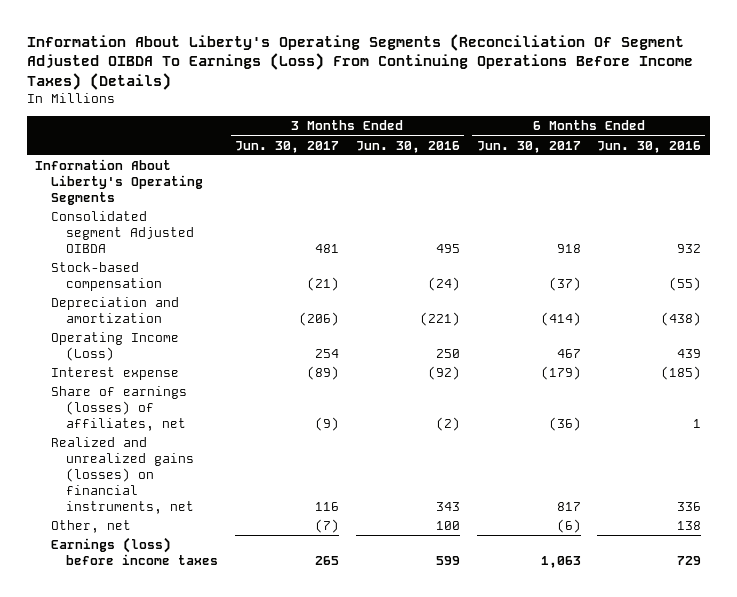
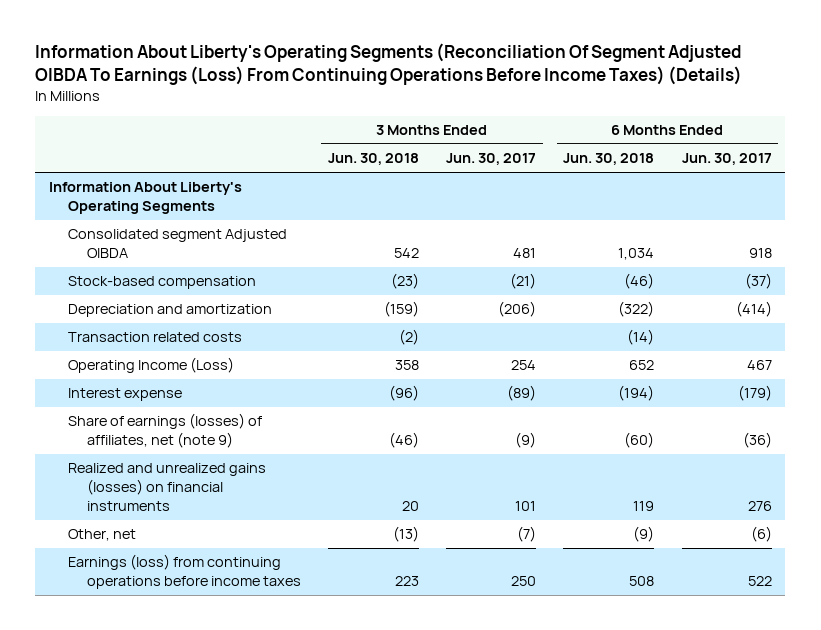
[355,140,460,153] Jun. 30, 2016 -> none
[597,140,702,153] Jun. 30, 2016 -> none
none -> [328,153,420,166] Jun. 30, 2018
none -> [563,153,655,166] Jun. 30, 2018
none -> [68,332,243,343] Transaction related costs
[50,386,187,431] Share of earnings (losses) of affiliates, net -> [68,413,263,449] Share of earnings (losses) of affiliates, net (note 9)
[50,437,195,514] Realized and unrealized gains (losses) on financial instruments, net -> [68,463,267,511] Realized and unrealized gains (losses) on financial instruments
[315,501,340,511] 116 -> [515,500,537,511] 101
[556,501,581,511] 817 -> [747,500,772,511] 276
[50,537,219,566] Earnings (loss) before income taxes -> [68,554,302,590] Earnings (loss) from continuing operations before income taxes
[315,556,340,566] 265 -> [511,576,537,587] 250
[540,556,581,569] 1,063 -> [747,576,772,587] 522

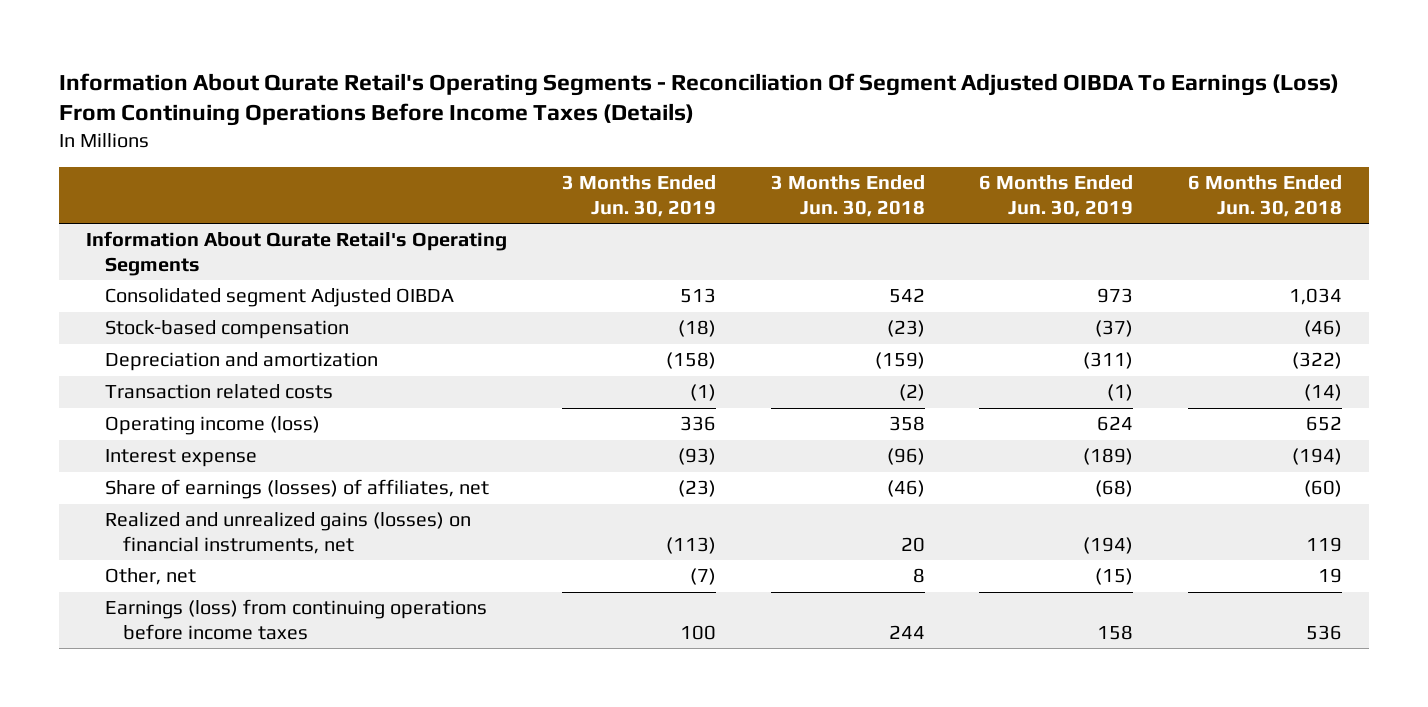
[35,43,743,86] Information About Liberty's Operating Segments (Reconciliation Of Segment Adjusted OIBDA To Earnings (Loss) From Continuing Operations Before Income Taxes) (Details) -> [58,72,1339,127] Information About Qurate Retail's Operating Segments - Reconciliation Of Segment Adjusted OIBDA To Earnings (Loss) From Continuing Operations Before Income Taxes (Details)
[446,153,537,166] Jun. 30, 2017 -> none
[681,153,772,166] Jun. 30, 2017 -> none
none -> [561,175,716,217] 3 Months Ended Jun. 30, 2019
none -> [979,175,1134,217] 6 Months Ended Jun. 30, 2019
[49,182,243,215] Information About Liberty's Operating Segments -> [86,231,508,276] Information About Qurate Retail's Operating Segments
[68,357,235,374] Operating Income (Loss) -> [104,416,320,436] Operating income (loss)
[68,413,263,449] Share of earnings (losses) of affiliates, net (note 9) -> [104,479,489,500] Share of earnings (losses) of affiliates, net
[68,463,267,511] Realized and unrealized gains (losses) on financial instruments -> [104,512,471,554] Realized and unrealized gains (losses) on financial instruments, net
[393,526,420,543] (13) -> [912,568,925,584] 8
[633,526,655,543] (9) -> [1317,568,1342,584] 19
[395,576,420,587] 223 -> [888,624,925,639] 244
[629,576,655,587] 508 -> [1305,624,1342,640] 536

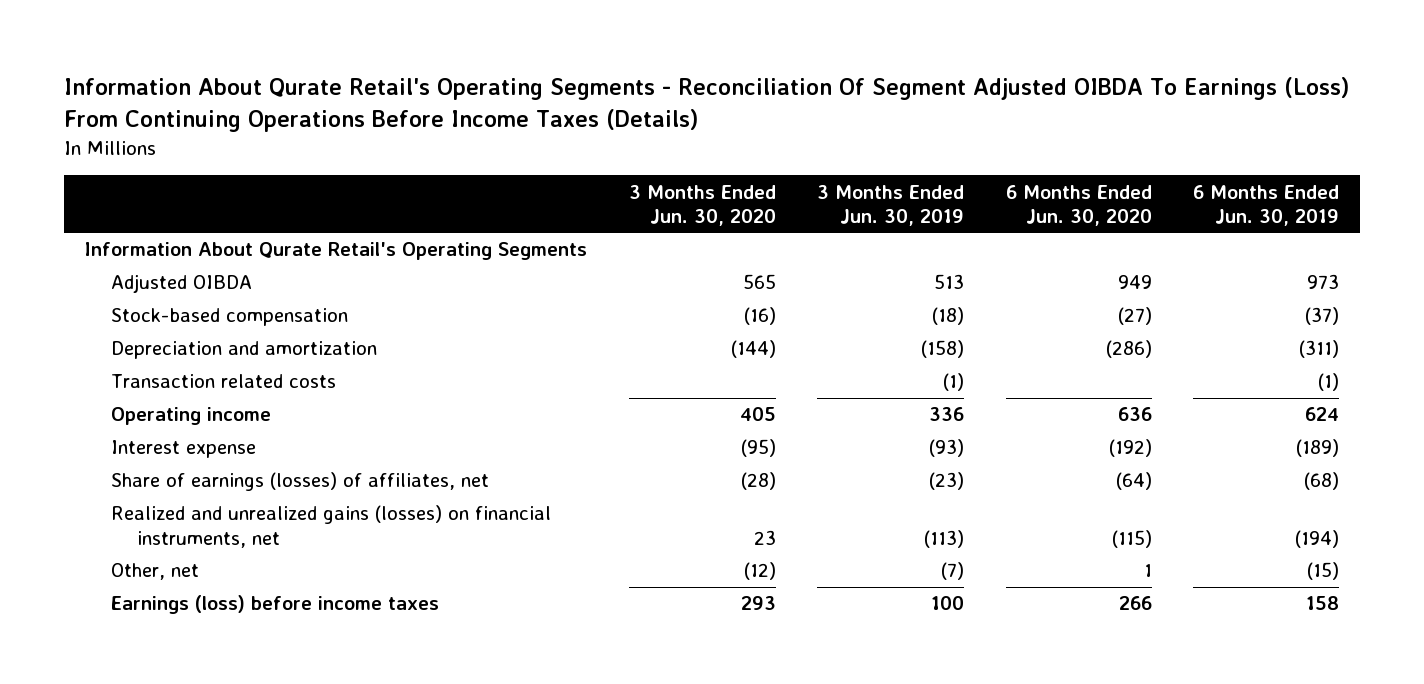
[770,175,925,217] 3 Months Ended Jun. 30, 2018 -> none
[1187,175,1342,217] 6 Months Ended Jun. 30, 2018 -> none
none -> [628,184,776,227] 3 Months Ended Jun. 30, 2020
none -> [1005,184,1152,227] 6 Months Ended Jun. 30, 2020
[104,288,454,308] Consolidated segment Adjusted OIBDA -> [110,274,252,294] Adjusted OIBDA
[104,416,320,436] Operating income (loss) -> [110,407,271,426] Operating income
[104,599,487,640] Earnings (loss) from continuing operations before income taxes -> [110,595,439,615] Earnings (loss) before income taxes

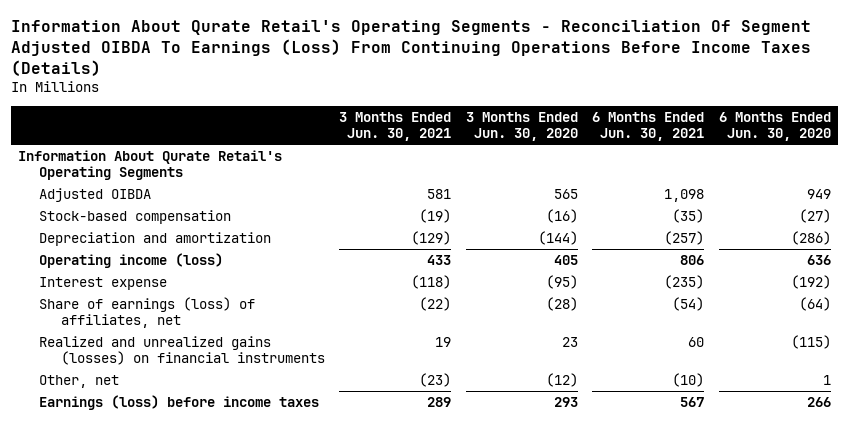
[817,184,965,227] 3 Months Ended Jun. 30, 2019 -> none
[1193,184,1340,227] 6 Months Ended Jun. 30, 2019 -> none
none -> [339,111,452,142] 3 Months Ended Jun. 30, 2021
none -> [592,111,705,142] 6 Months Ended Jun. 30, 2021
[110,374,336,389] Transaction related costs -> none
[110,407,271,426] Operating income -> [39,252,224,268] Operating income (loss)
[110,472,489,492] Share of earnings (losses) of affiliates, net -> [39,296,256,329] Share of earnings (loss) of affiliates, net
[110,505,551,548] Realized and unrealized gains (losses) on financial instruments, net -> [39,335,325,366] Realized and unrealized gains (losses) on financial instruments

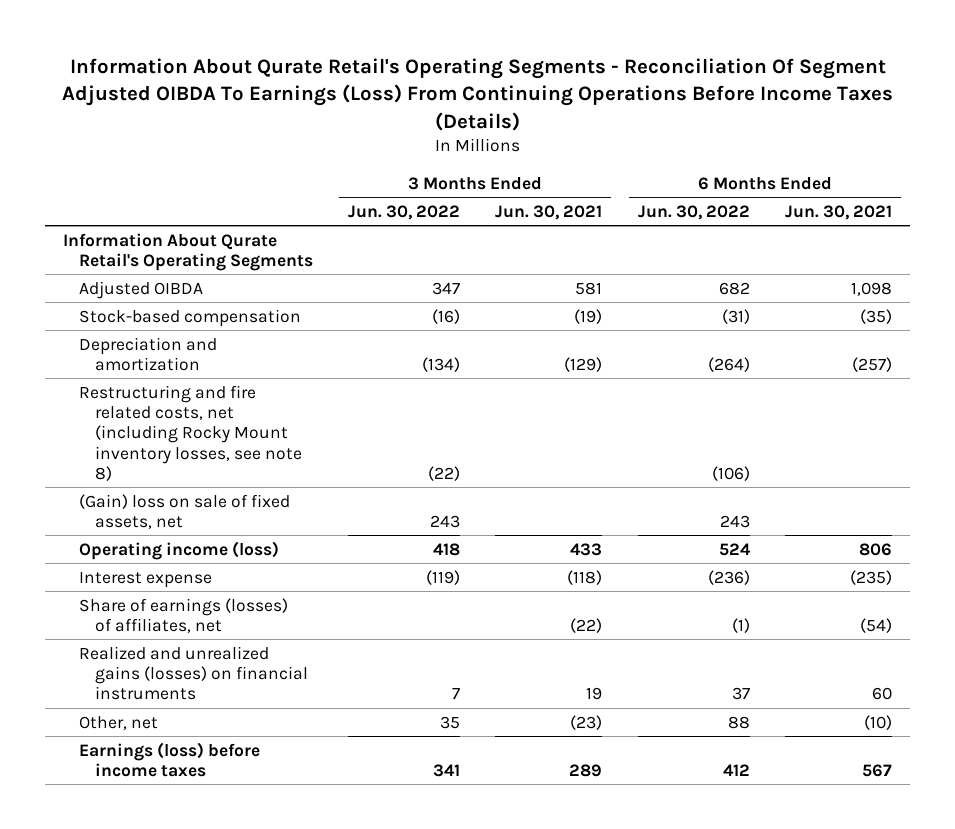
[465,111,578,142] 3 Months Ended Jun. 30, 2020 -> none
[718,111,831,142] 6 Months Ended Jun. 30, 2020 -> none
none -> [348,204,461,220] Jun. 30, 2022
none -> [637,204,750,220] Jun. 30, 2022
none -> [78,384,302,481] Restructuring and fire related costs, net (including Rocky Mount inventory losses, see note 8)
none -> [78,493,290,529] (Gain) loss on sale of fixed assets, net
[39,296,256,329] Share of earnings (loss) of affiliates, net -> [78,597,288,633] Share of earnings (losses) of affiliates, net

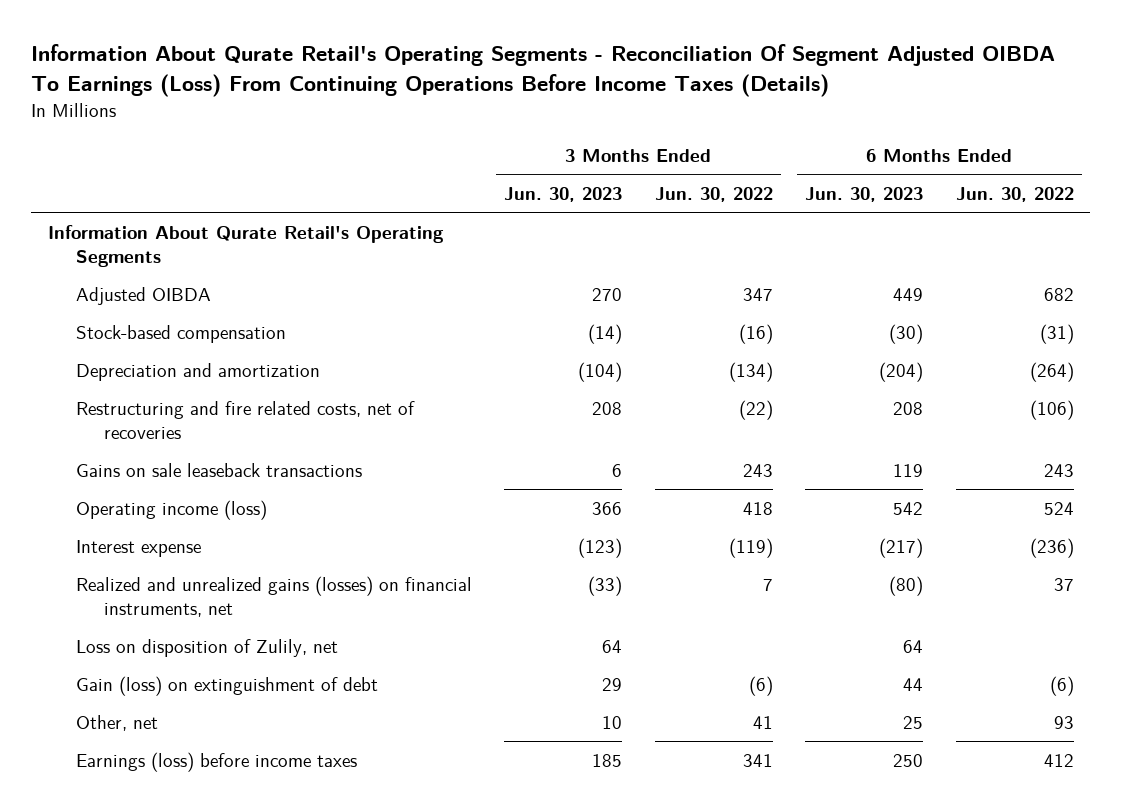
[495,204,603,220] Jun. 30, 2021 -> none
[785,204,893,220] Jun. 30, 2021 -> none
none -> [504,186,623,202] Jun. 30, 2023
none -> [805,186,924,202] Jun. 30, 2023
[78,384,302,481] Restructuring and fire related costs, net (including Rocky Mount inventory losses, see note 8) -> [75,400,415,440] Restructuring and fire related costs, net of recoveries
[78,493,290,529] (Gain) loss on sale of fixed assets, net -> [75,462,362,477] Gains on sale leaseback transactions
[78,597,288,633] Share of earnings (losses) of affiliates, net -> none
[78,645,308,701] Realized and unrealized gains (losses) on financial instruments -> [75,575,472,618] Realized and unrealized gains (losses) on financial instruments, net
none -> [75,638,338,657] Loss on disposition of Zulily, net
none -> [75,675,378,696] Gain (loss) on extinguishment of debt
[440,715,461,729] 35 -> [752,715,773,729] 41
[727,715,750,729] 88 -> [1053,715,1074,729] 93

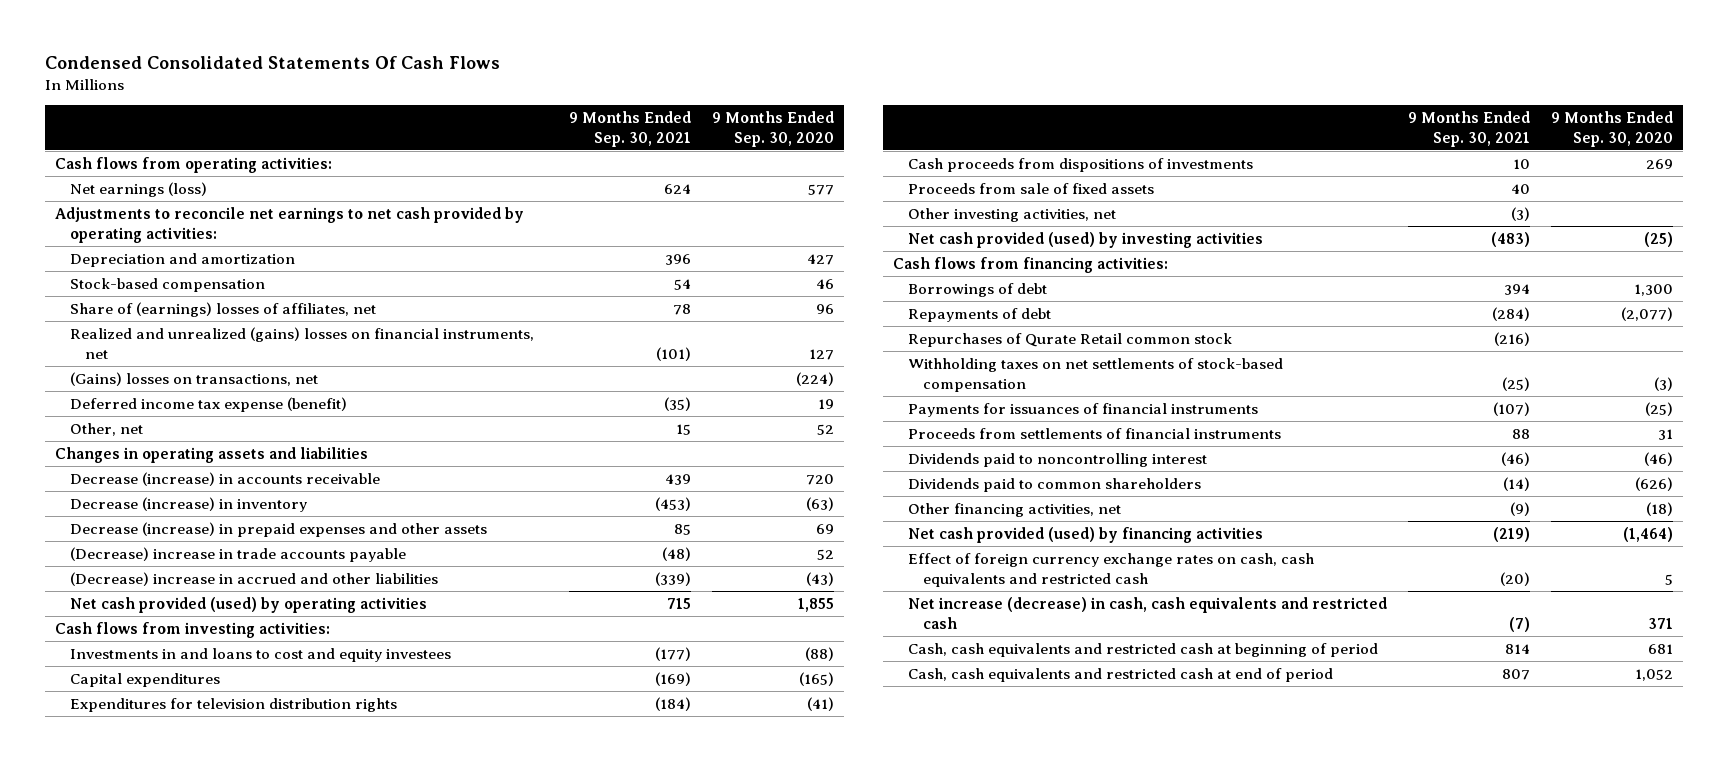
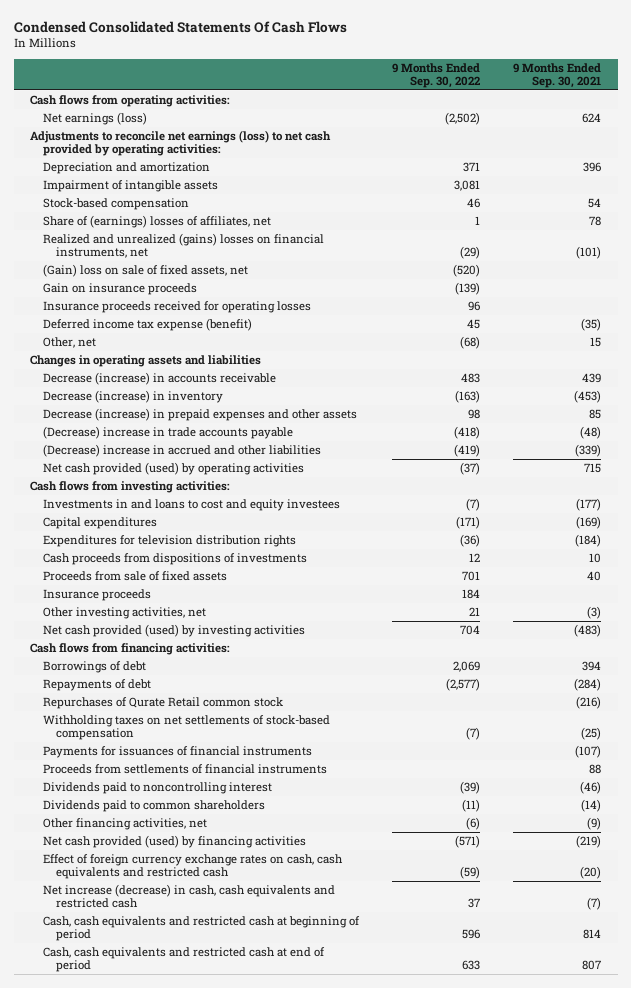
[711,110,834,147] 9 Months Ended Sep. 30, 2020 -> none
none -> [391,62,480,89] 9 Months Ended Sep. 30, 2022
[54,206,524,243] Adjustments to reconcile net earnings to net cash provided by operating activities: -> [30,129,332,157] Adjustments to reconcile net earnings (loss) to net cash provided by operating activities:
none -> [42,179,218,192] Impairment of intangible assets
[69,371,318,386] (Gains) losses on transactions, net -> none
none -> [42,263,248,277] (Gain) loss on sale of fixed assets, net
none -> [42,282,197,295] Gain on insurance proceeds
none -> [42,300,311,313] Insurance proceeds received for operating losses
none -> [42,588,151,601] Insurance proceeds

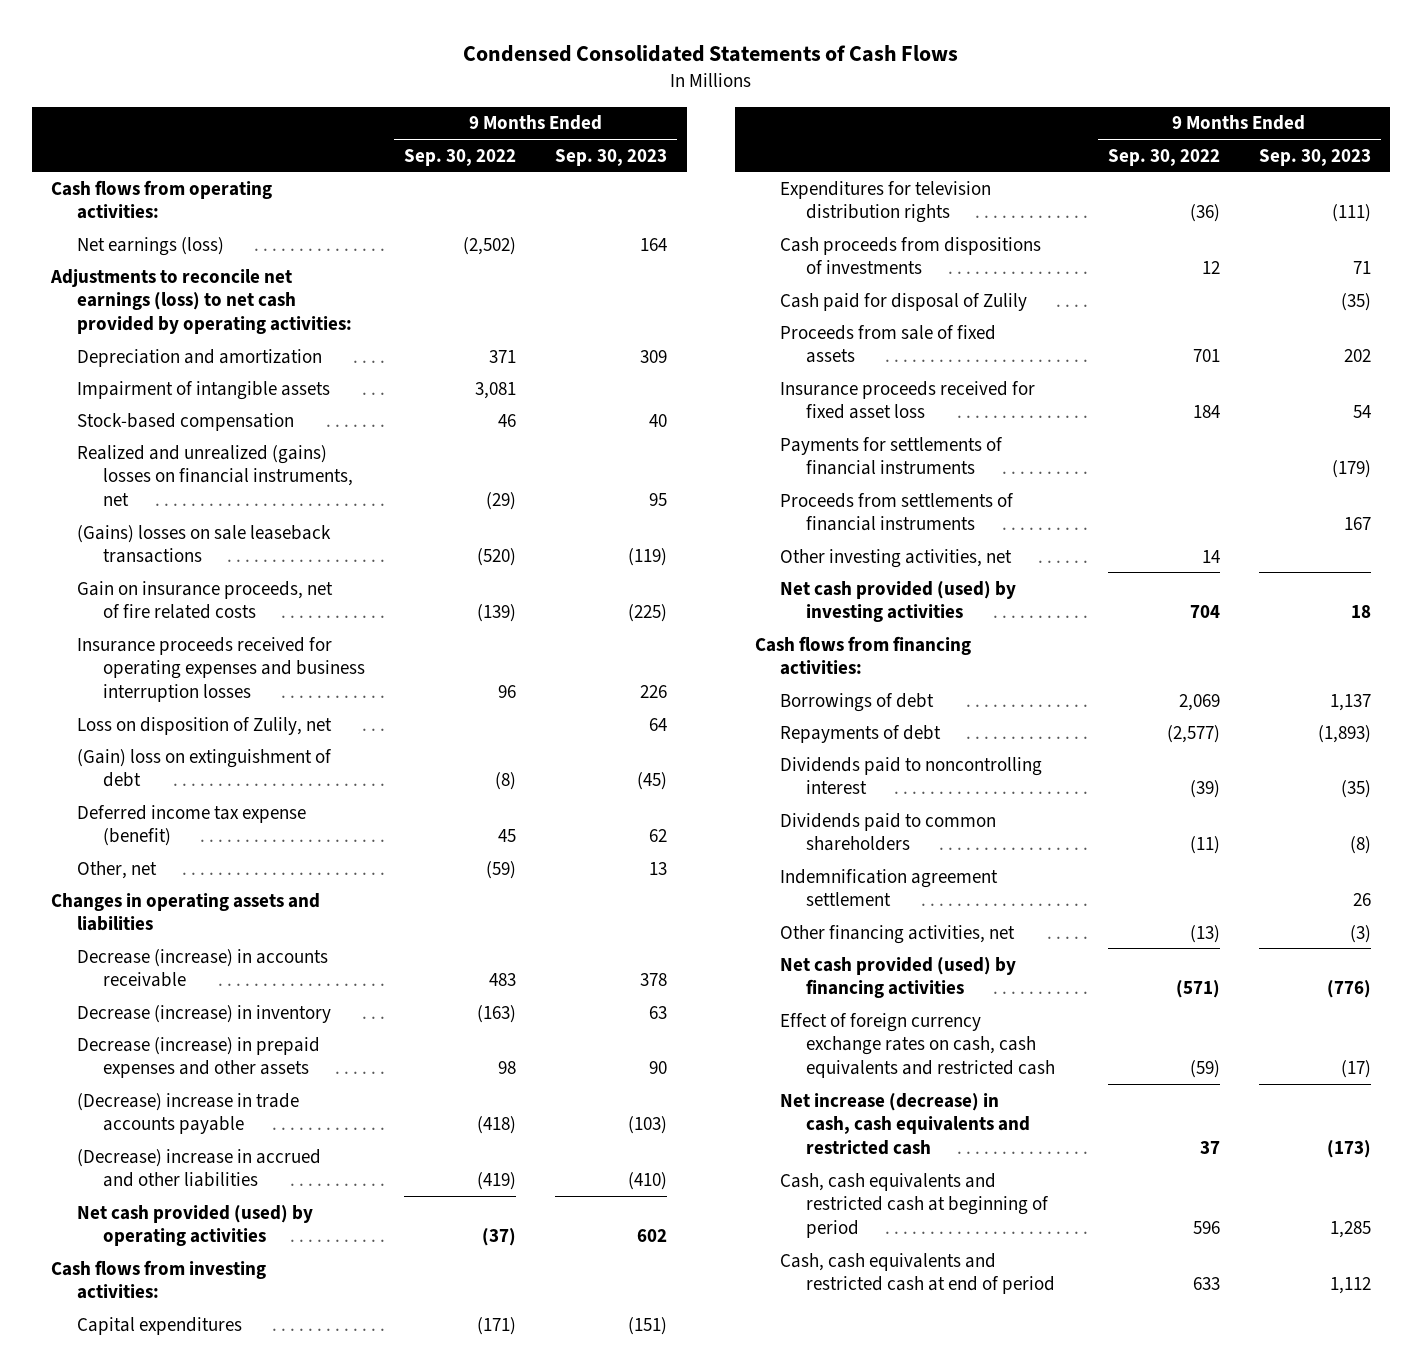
[13,20,347,33] Condensed Consolidated Statements Of Cash Flows -> [462,45,958,63] Condensed Consolidated Statements of Cash Flows
[513,62,602,89] 9 Months Ended Sep. 30, 2021 -> none
none -> [555,148,668,166] Sep. 30, 2023
[42,214,271,228] Share of (earnings) losses of affiliates, net -> none
[42,263,248,277] (Gain) loss on sale of fixed assets, net -> none
none -> [77,524,332,564] (Gains) losses on sale leaseback transactions
[42,282,197,295] Gain on insurance proceeds -> [77,580,334,620] Gain on insurance proceeds, net of fire related costs
[42,300,311,313] Insurance proceeds received for operating losses -> [77,636,365,702] Insurance proceeds received for operating expenses and business interruption losses
none -> [77,716,333,735] Loss on disposition of Zulily, net
none -> [77,748,333,788] (Gain) loss on extinguishment of debt
[459,335,480,349] (68) -> [486,860,517,879] (59)
[42,498,340,511] Investments in and loans to cost and equity investees -> none
none -> [780,292,1028,311] Cash paid for disposal of Zulily
[42,588,151,601] Insurance proceeds -> [780,380,1036,420] Insurance proceeds received for fixed asset loss
none -> [780,436,1004,476] Payments for settlements of financial instruments
[42,763,327,774] Proceeds from settlements of financial instruments -> [780,492,1015,532] Proceeds from settlements of financial instruments
[468,606,480,616] 21 -> [1201,549,1220,563] 14
[42,696,283,709] Repurchases of Qurate Retail common stock -> none
[42,714,330,741] Withholding taxes on net settlements of stock-based compensation -> none
[42,745,312,758] Payments for issuances of financial instruments -> none
none -> [780,868,999,907] Indemnification agreement settlement
[465,816,480,830] (6) -> [1189,924,1220,943] (13)

